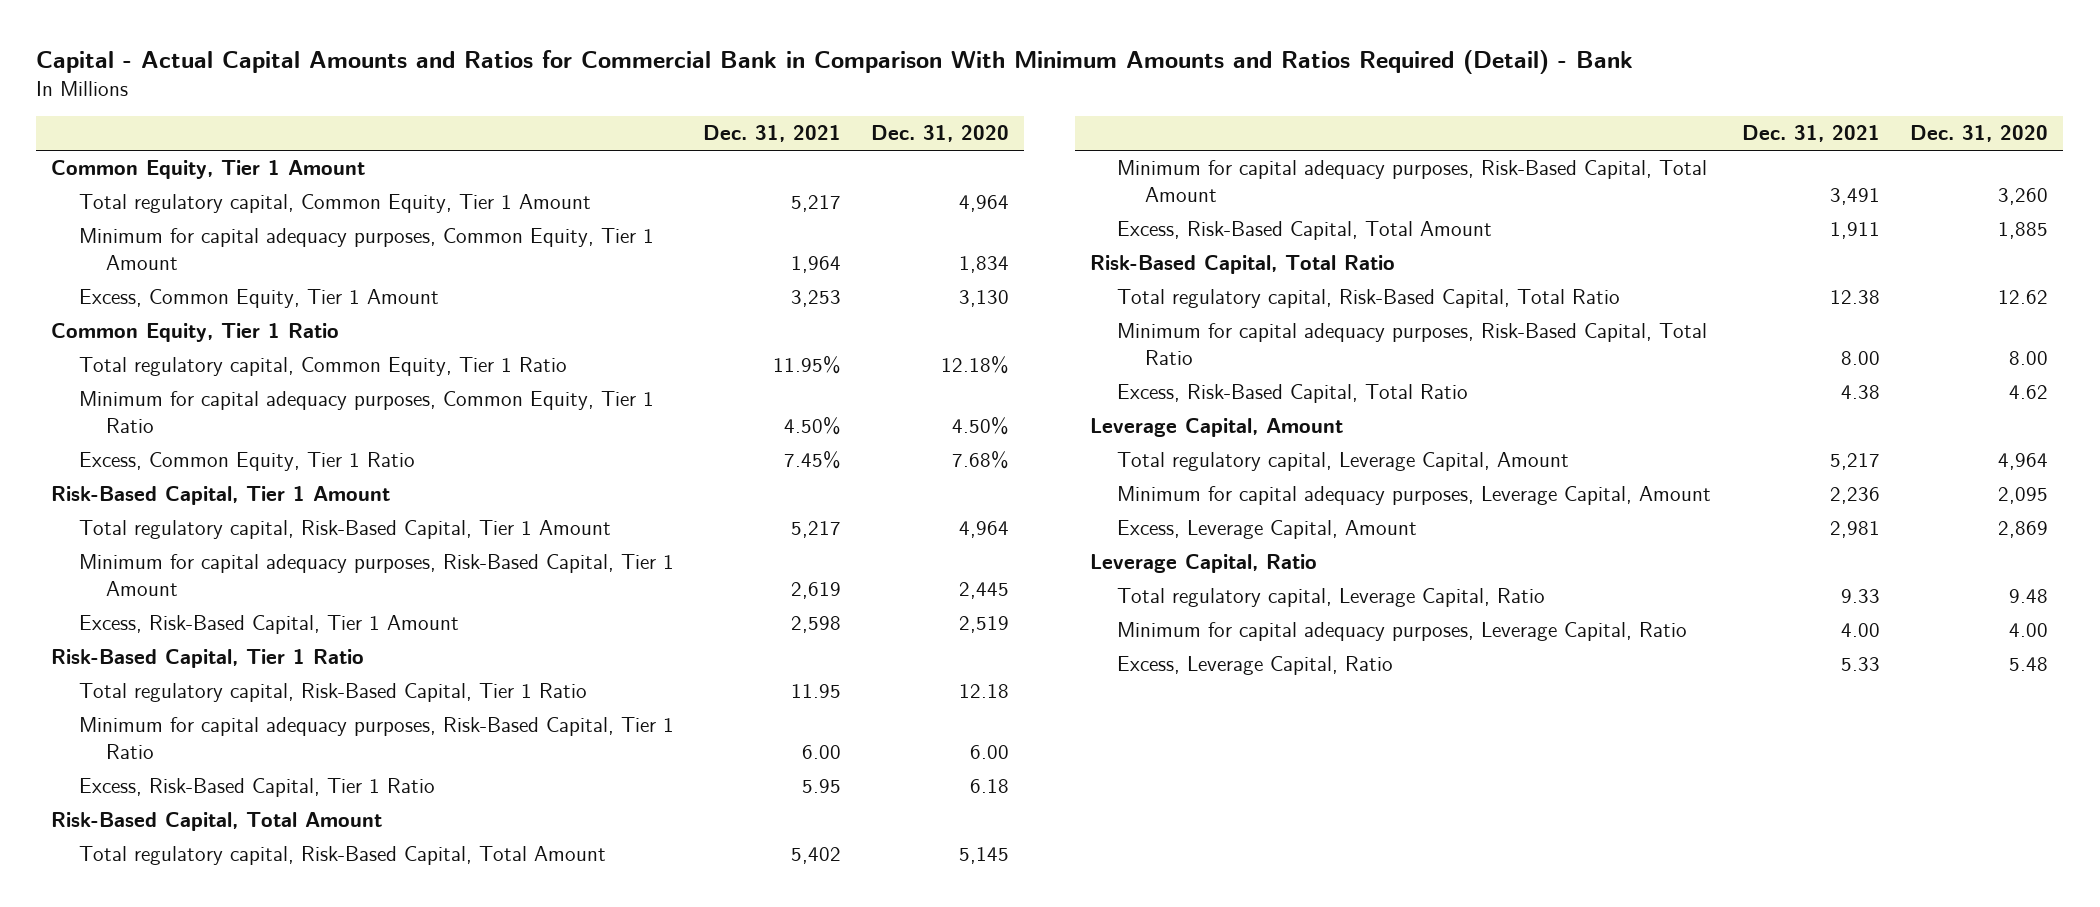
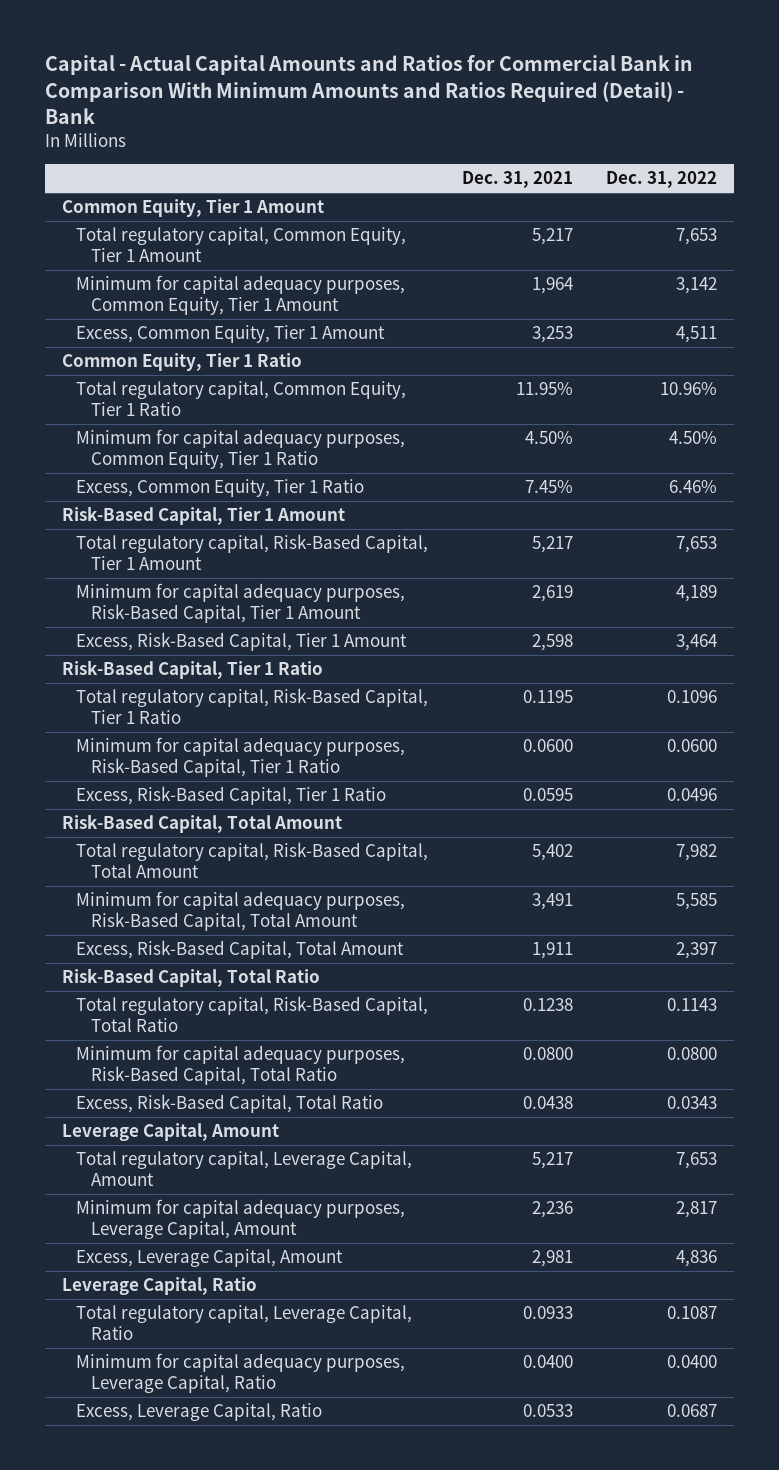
[871,125,1010,143] Dec. 31, 2020 -> none
none -> [606,171,718,189] Dec. 31, 2022
[791,684,842,699] 11.95 -> [522,690,573,704] 0.1195
[802,744,842,759] 6.00 -> [522,739,573,753] 0.0600
[802,779,842,794] 5.95 -> [522,788,573,802] 0.0595
[1830,290,1881,305] 12.38 -> [522,998,573,1012] 0.1238
[1841,350,1881,365] 8.00 -> [522,1047,573,1061] 0.0800
[1841,385,1881,400] 4.38 -> [522,1096,573,1110] 0.0438
[1841,589,1881,604] 9.33 -> [522,1306,573,1320] 0.0933
[1841,623,1881,638] 4.00 -> [522,1355,573,1369] 0.0400
[1841,657,1881,672] 5.33 -> [522,1404,573,1418] 0.0533

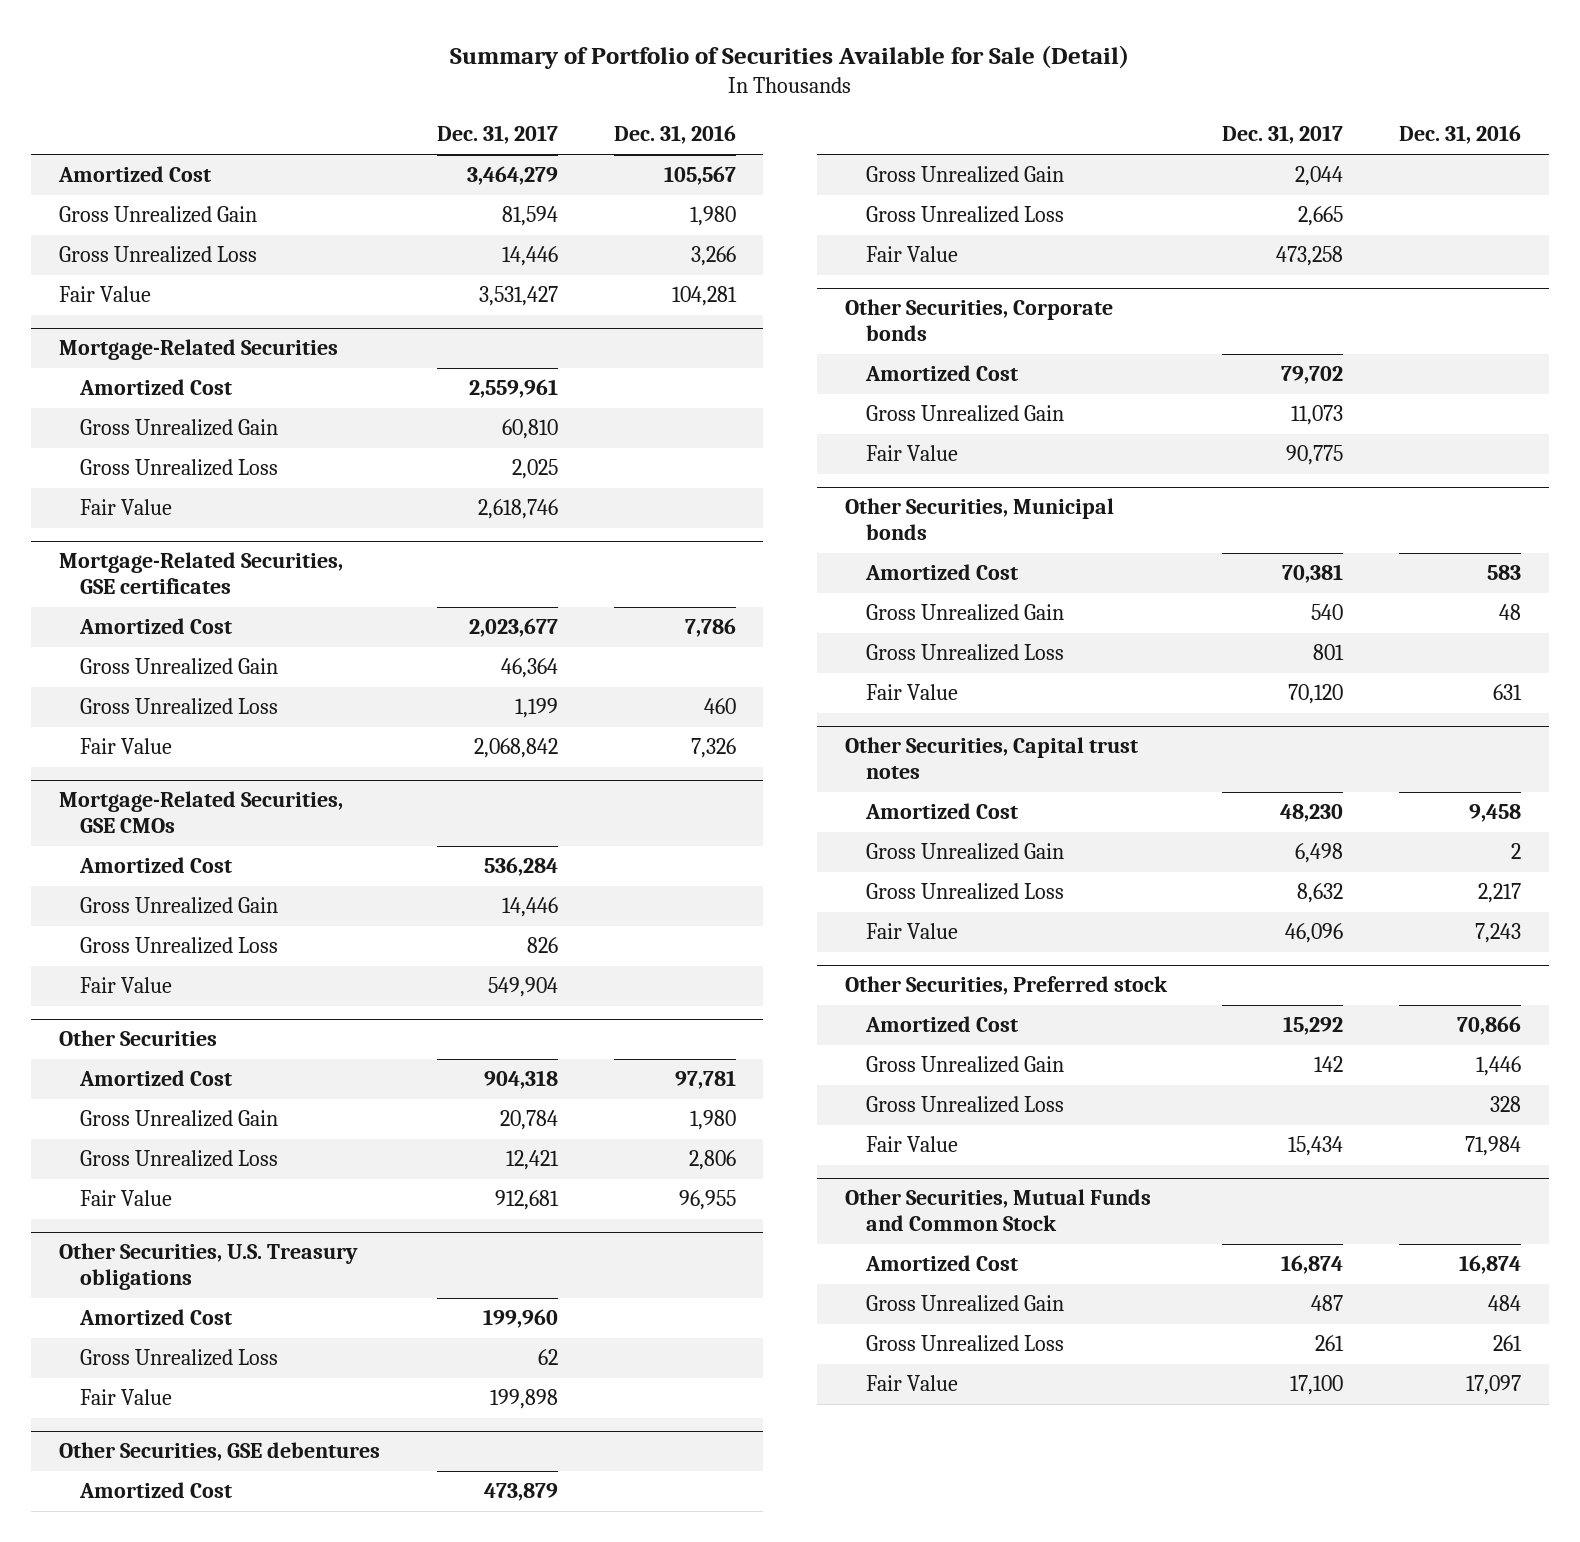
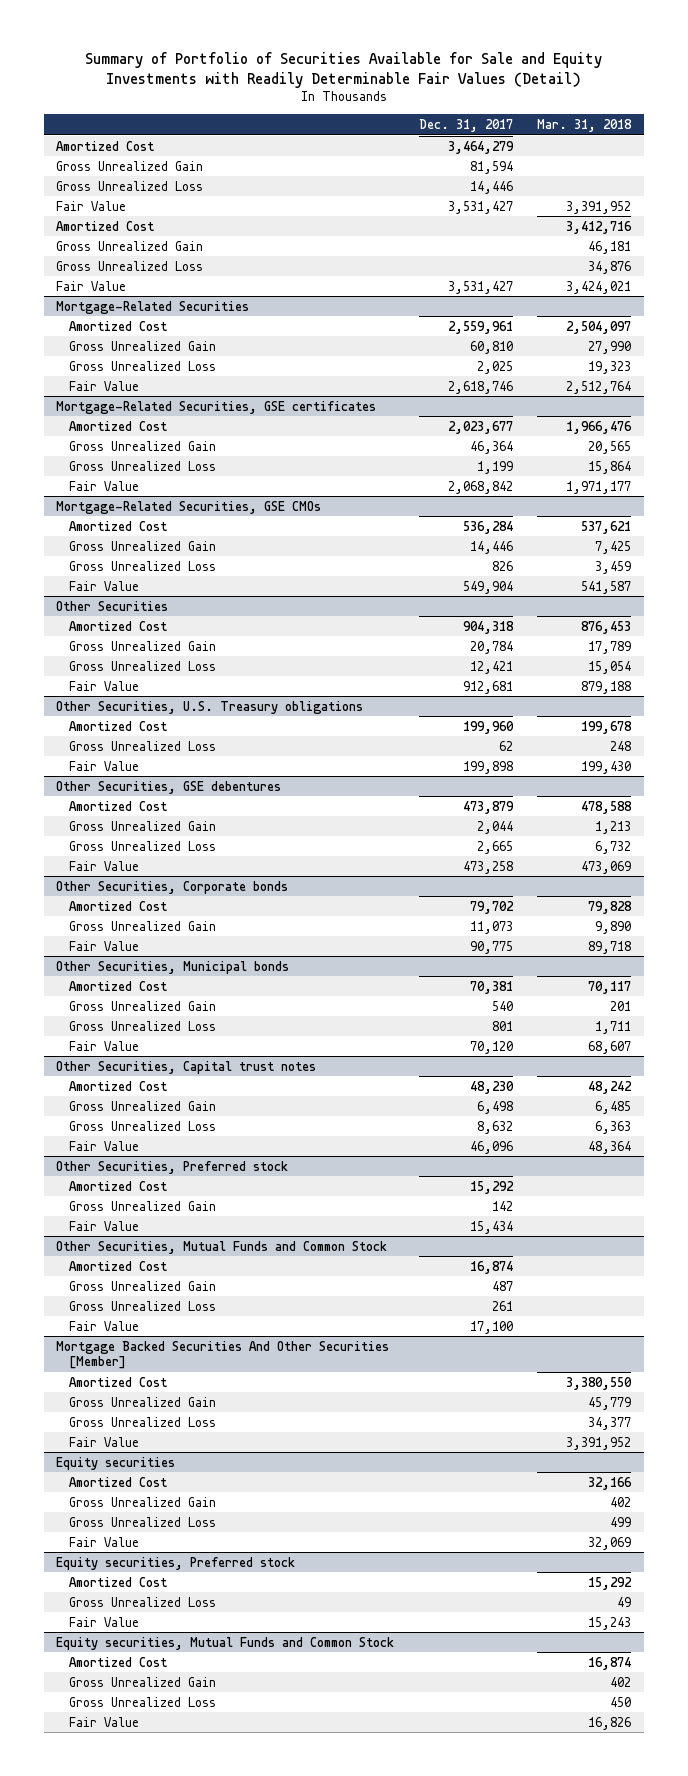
[450,45,1130,70] Summary of Portfolio of Securities Available for Sale (Detail) -> [84,52,602,89] Summary of Portfolio of Securities Available for Sale and Equity Investments with Readily Determinable Fair Values (Detail)
[613,125,736,145] Dec. 31, 2016 -> none
none -> [537,118,633,132] Mar. 31, 2018
none -> [56,220,155,231] Amortized Cost
none -> [56,240,204,251] Gross Unrealized Gain
none -> [56,260,204,271] Gross Unrealized Loss
none -> [56,280,127,291] Fair Value
[865,1096,1064,1114] Gross Unrealized Loss -> none
none -> [56,1340,390,1370] Mortgage Backed Securities And Other Securities [Member]
none -> [69,1376,168,1387] Amortized Cost
none -> [69,1396,217,1407] Gross Unrealized Gain
none -> [69,1416,217,1427] Gross Unrealized Loss
none -> [69,1436,140,1447] Fair Value
none -> [56,1456,176,1470] Equity securities
none -> [69,1476,168,1487] Amortized Cost
none -> [69,1496,217,1507] Gross Unrealized Gain
none -> [69,1516,217,1527] Gross Unrealized Loss
none -> [69,1536,140,1547] Fair Value
none -> [56,1556,296,1570] Equity securities, Preferred stock
none -> [69,1576,168,1587] Amortized Cost
none -> [69,1596,217,1607] Gross Unrealized Loss
none -> [69,1616,140,1627] Fair Value
none -> [56,1636,395,1650] Equity securities, Mutual Funds and Common Stock
none -> [69,1656,168,1667] Amortized Cost
none -> [69,1676,217,1687] Gross Unrealized Gain
none -> [69,1696,217,1707] Gross Unrealized Loss
none -> [69,1716,140,1727] Fair Value

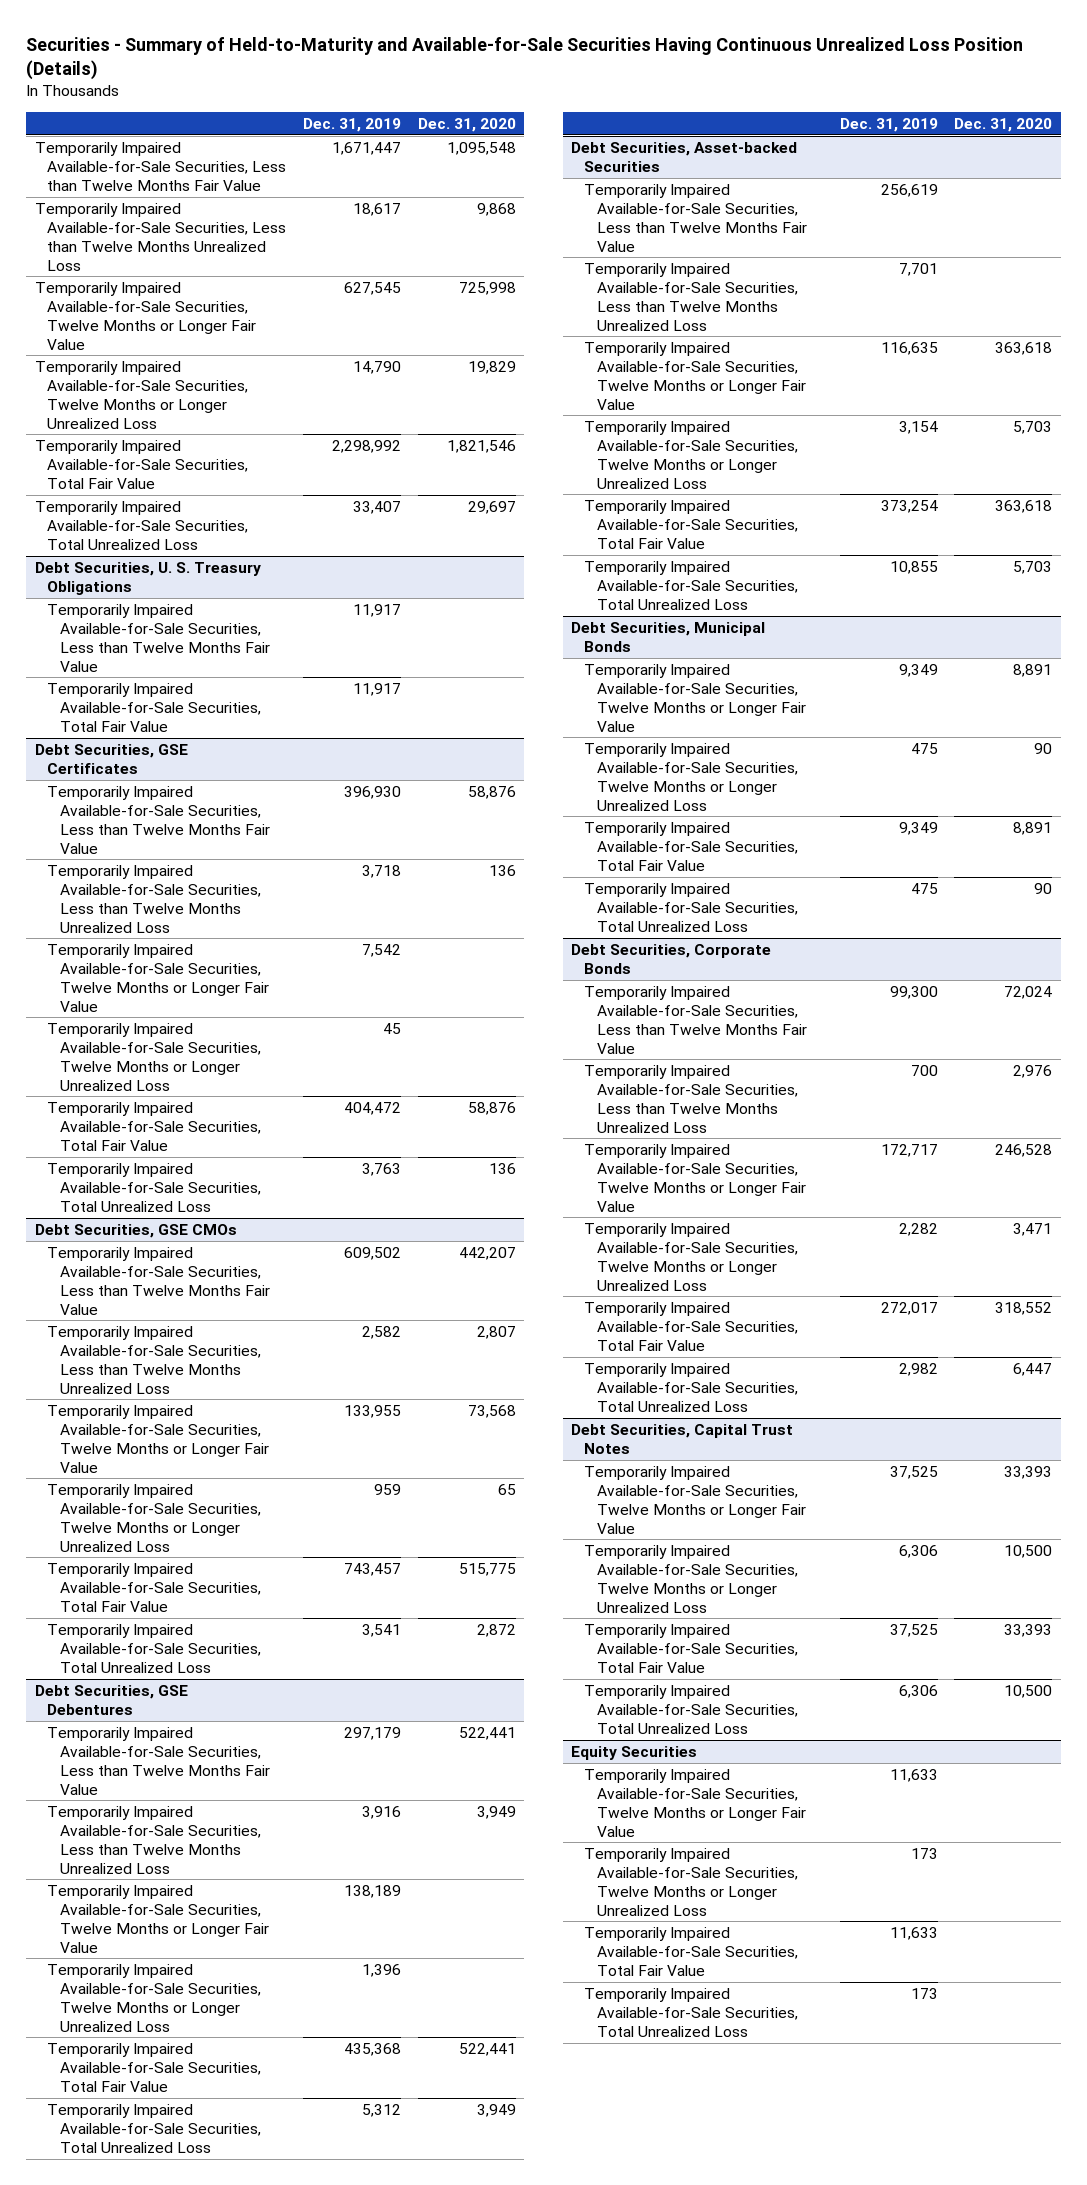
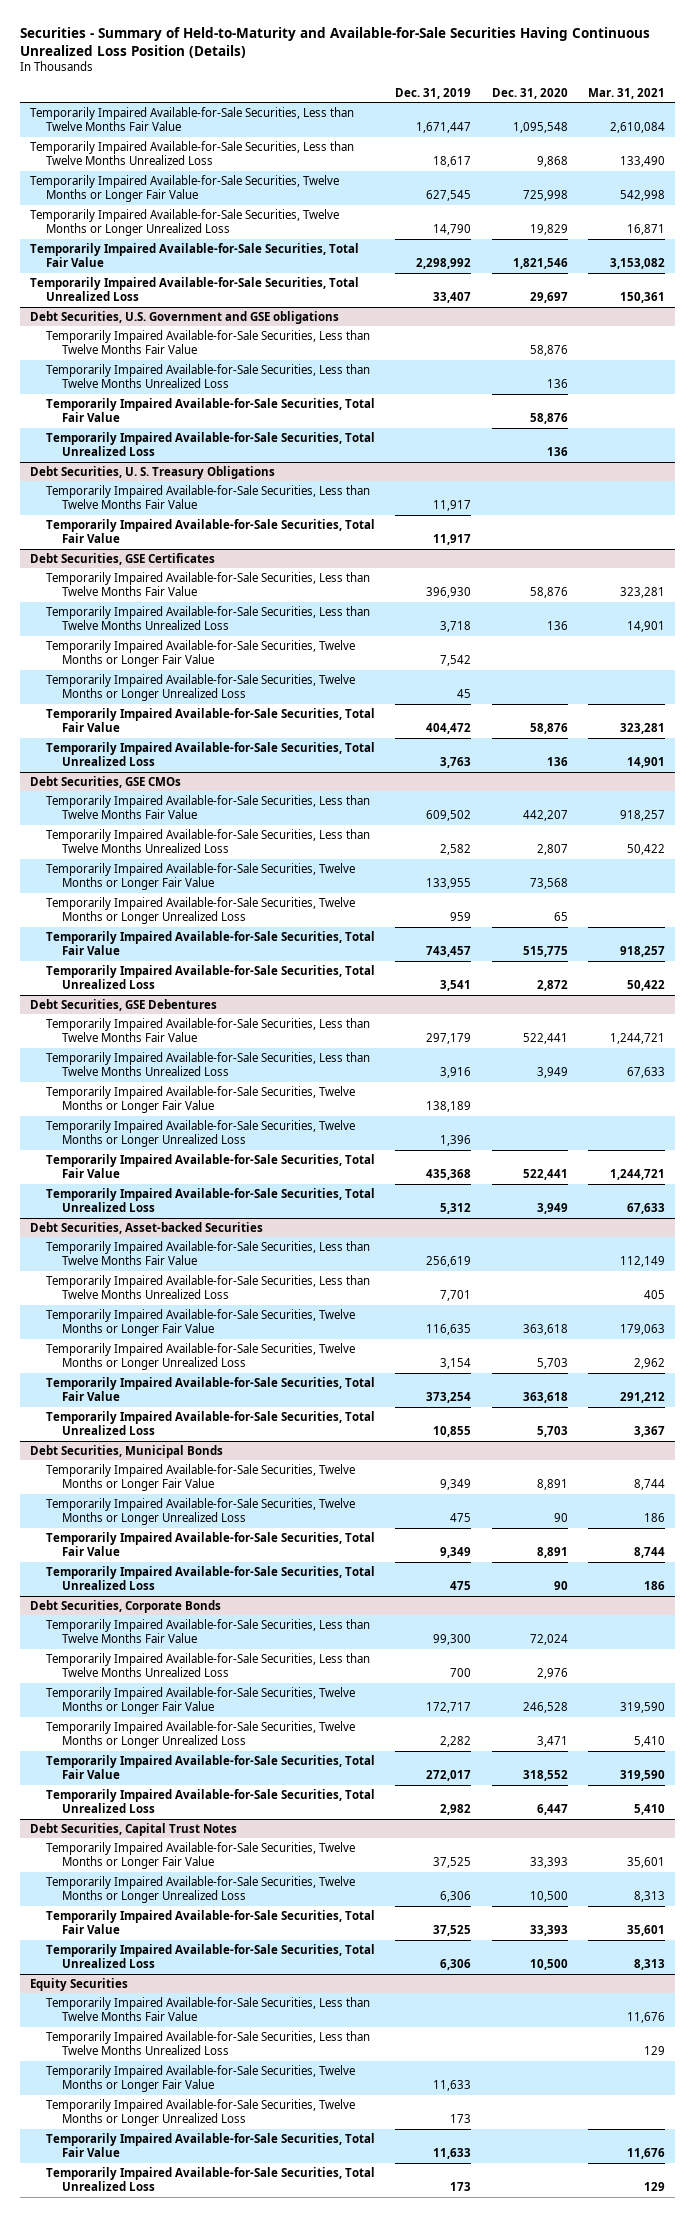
none -> [588,87,666,99] Mar. 31, 2021
none -> [29,310,339,324] Debt Securities, U.S. Government and GSE obligations
none -> [45,329,370,355] Temporarily Impaired Available-for-Sale Securities, Less than Twelve Months Fair Value
none -> [45,363,370,389] Temporarily Impaired Available-for-Sale Securities, Less than Twelve Months Unrealized Loss
none -> [45,397,375,423] Temporarily Impaired Available-for-Sale Securities, Total Fair Value
none -> [45,431,375,457] Temporarily Impaired Available-for-Sale Securities, Total Unrealized Loss
none -> [45,1996,370,2022] Temporarily Impaired Available-for-Sale Securities, Less than Twelve Months Fair Value
none -> [45,2030,370,2056] Temporarily Impaired Available-for-Sale Securities, Less than Twelve Months Unrealized Loss

